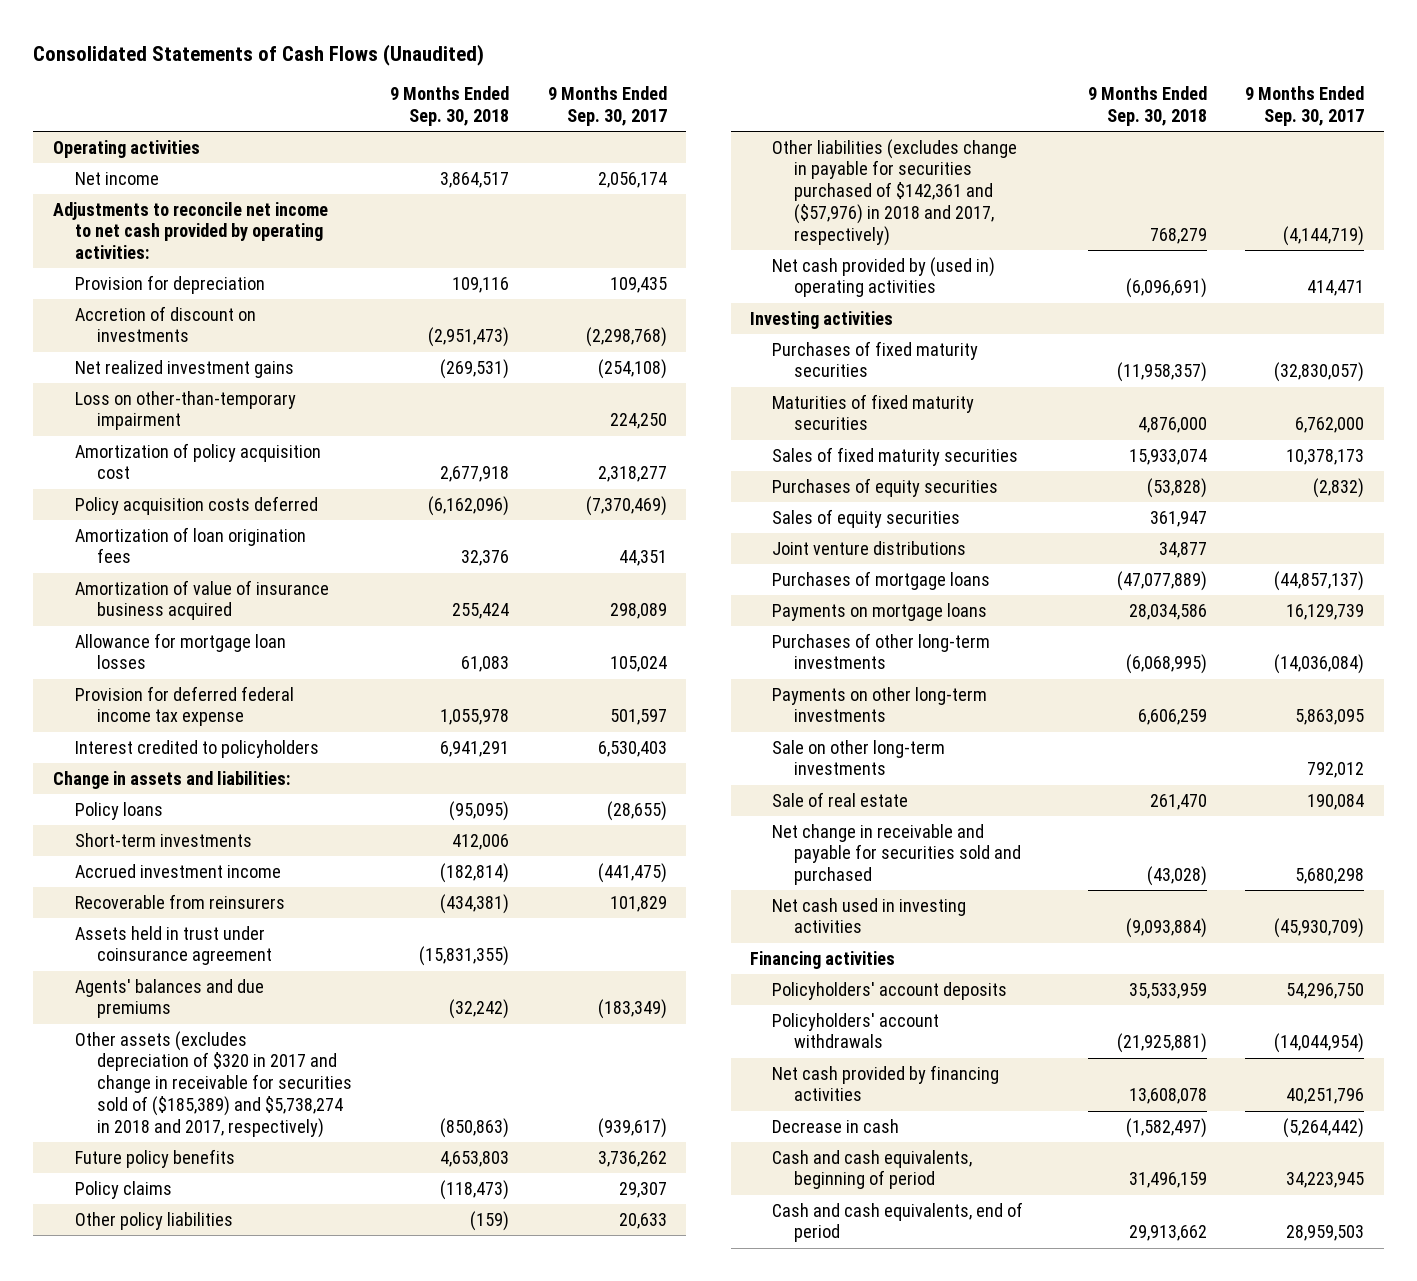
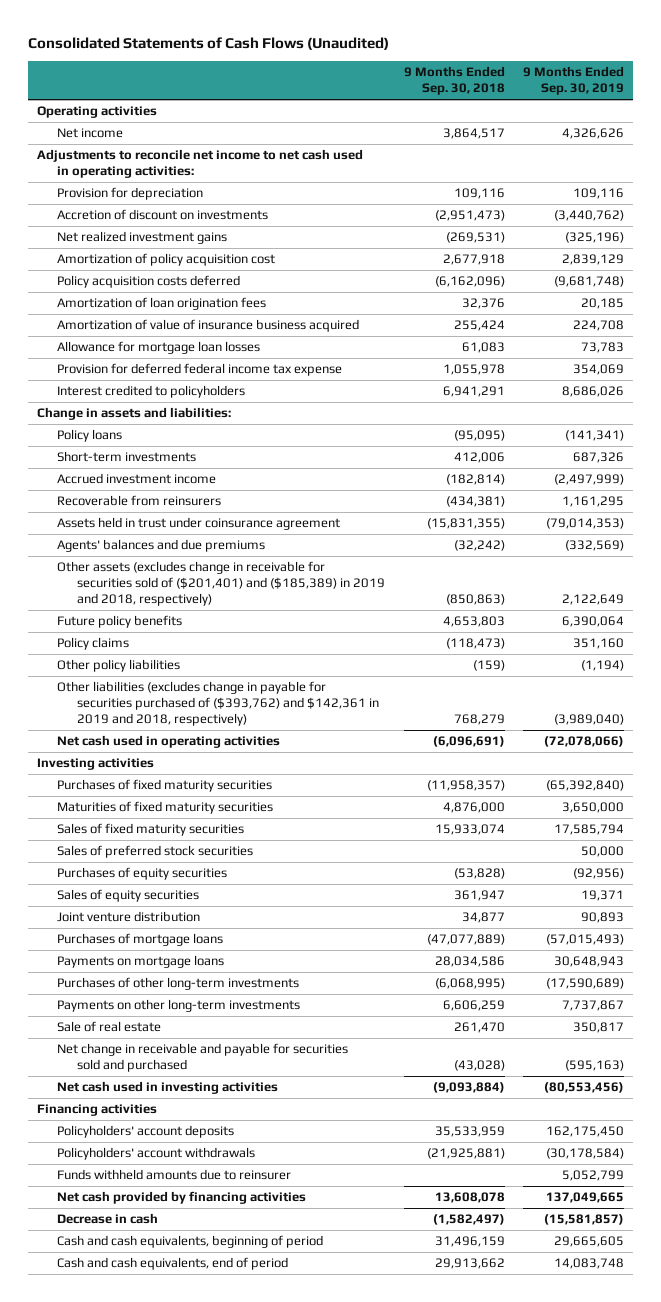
[547,86,667,127] 9 Months Ended Sep. 30, 2017 -> none
none -> [522,66,624,96] 9 Months Ended Sep. 30, 2019
[52,201,328,260] Adjustments to reconcile net income to net cash provided by operating activities: -> [36,149,363,179] Adjustments to reconcile net income to net cash used in operating activities:
[74,390,296,431] Loss on other-than-temporary impairment -> none
[74,1030,352,1138] Other assets (excludes depreciation of $320 in 2017 and change in receivable for securities sold of ($185,389) and $5,738,274 in 2018 and 2017, respectively) -> [56,561,386,607] Other assets (excludes change in receivable for securities sold of ($201,401) and ($185,389) in 2019 and 2018, respectively)
[771,138,1017,246] Other liabilities (excludes change in payable for securities purchased of $142,361 and ($57,976) in 2018 and 2017, respectively) -> [56,681,380,727] Other liabilities (excludes change in payable for securities purchased of ($393,762) and $142,361 in 2019 and 2018, respectively)
[771,256,995,298] Net cash provided by (used in) operating activities -> [56,735,280,749] Net cash used in operating activities
none -> [56,845,253,859] Sales of preferred stock securities
[771,540,966,555] Joint venture distributions -> [56,911,200,923] Joint venture distribution
[771,739,945,776] Sale on other long-term investments -> none
none -> [56,1169,291,1181] Funds withheld amounts due to reinsurer

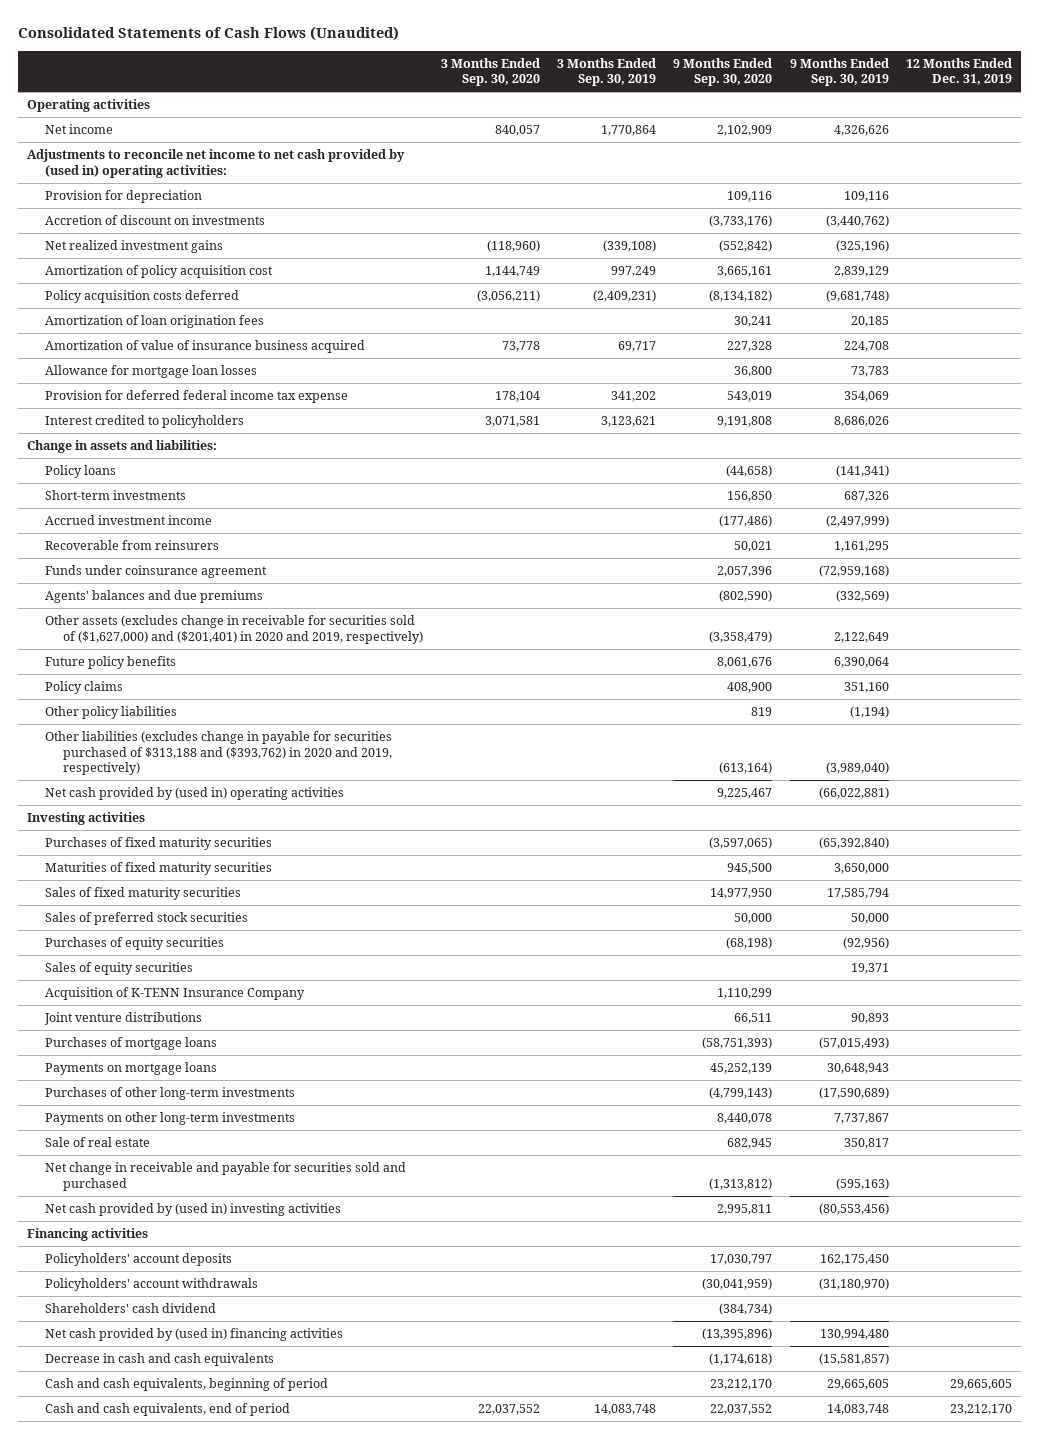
[403,66,505,96] 9 Months Ended Sep. 30, 2018 -> none
none -> [440,57,540,87] 3 Months Ended Sep. 30, 2020
none -> [556,57,656,87] 3 Months Ended Sep. 30, 2019
none -> [673,57,773,87] 9 Months Ended Sep. 30, 2020
none -> [906,57,1013,86] 12 Months Ended Dec. 31, 2019
[36,149,363,179] Adjustments to reconcile net income to net cash used in operating activities: -> [27,148,406,178] Adjustments to reconcile net income to net cash provided by (used in) operating activities:
[56,517,340,531] Assets held in trust under coinsurance agreement -> [45,564,268,578] Funds under coinsurance agreement
[545,518,624,530] (79,014,353) -> [818,564,889,577] (72,959,168)
[56,561,386,607] Other assets (excludes change in receivable for securities sold of ($201,401) and ($185,389) in 2019 and 2018, respectively) -> [45,614,424,644] Other assets (excludes change in receivable for securities sold of ($1,627,000) and ($201,401) in 2020 and 2019, respectively)
[56,681,380,727] Other liabilities (excludes change in payable for securities purchased of ($393,762) and $142,361 in 2019 and 2018, respectively) -> [45,730,393,776] Other liabilities (excludes change in payable for securities purchased of $313,188 and ($393,762) in 2020 and 2019, respectively)
[56,735,280,749] Net cash used in operating activities -> [45,786,345,800] Net cash provided by (used in) operating activities
[543,736,624,748] (72,078,066) -> [818,786,889,799] (66,022,881)
none -> [45,986,306,1000] Acquisition of K-TENN Insurance Company
[56,911,200,923] Joint venture distribution -> [44,1011,203,1025] Joint venture distributions
[56,1081,278,1095] Net cash used in investing activities -> [45,1202,342,1216] Net cash provided by (used in) investing activities
[56,1169,291,1181] Funds withheld amounts due to reinsurer -> none
[545,1148,624,1160] (30,178,584) -> [818,1277,889,1290] (31,180,970)
none -> [45,1302,217,1313] Shareholders' cash dividend
[56,1191,306,1205] Net cash provided by financing activities -> [45,1327,344,1341] Net cash provided by (used in) financing activities
[545,1192,624,1204] 137,049,665 -> [819,1328,889,1340] 130,994,480
[56,1213,158,1225] Decrease in cash -> [45,1352,275,1366] Decrease in cash and cash equivalents

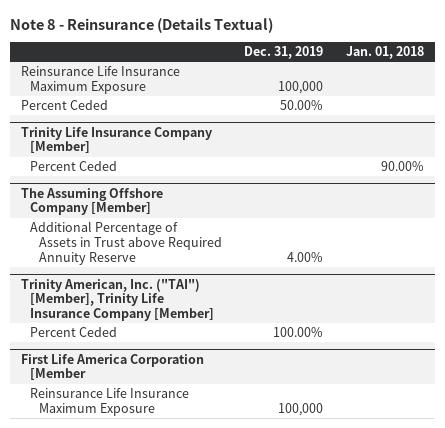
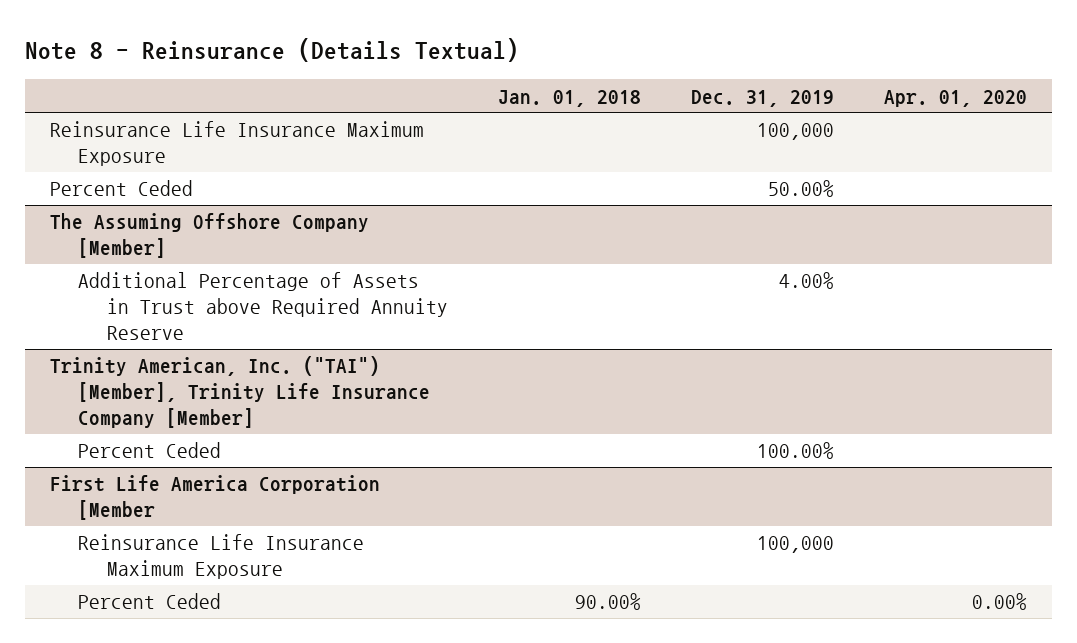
none -> [883,89,1027,107] Apr. 01, 2020
[21,126,213,154] Trinity Life Insurance Company [Member] -> none
[30,161,118,172] Percent Ceded -> none
none -> [78,593,222,610] Percent Ceded

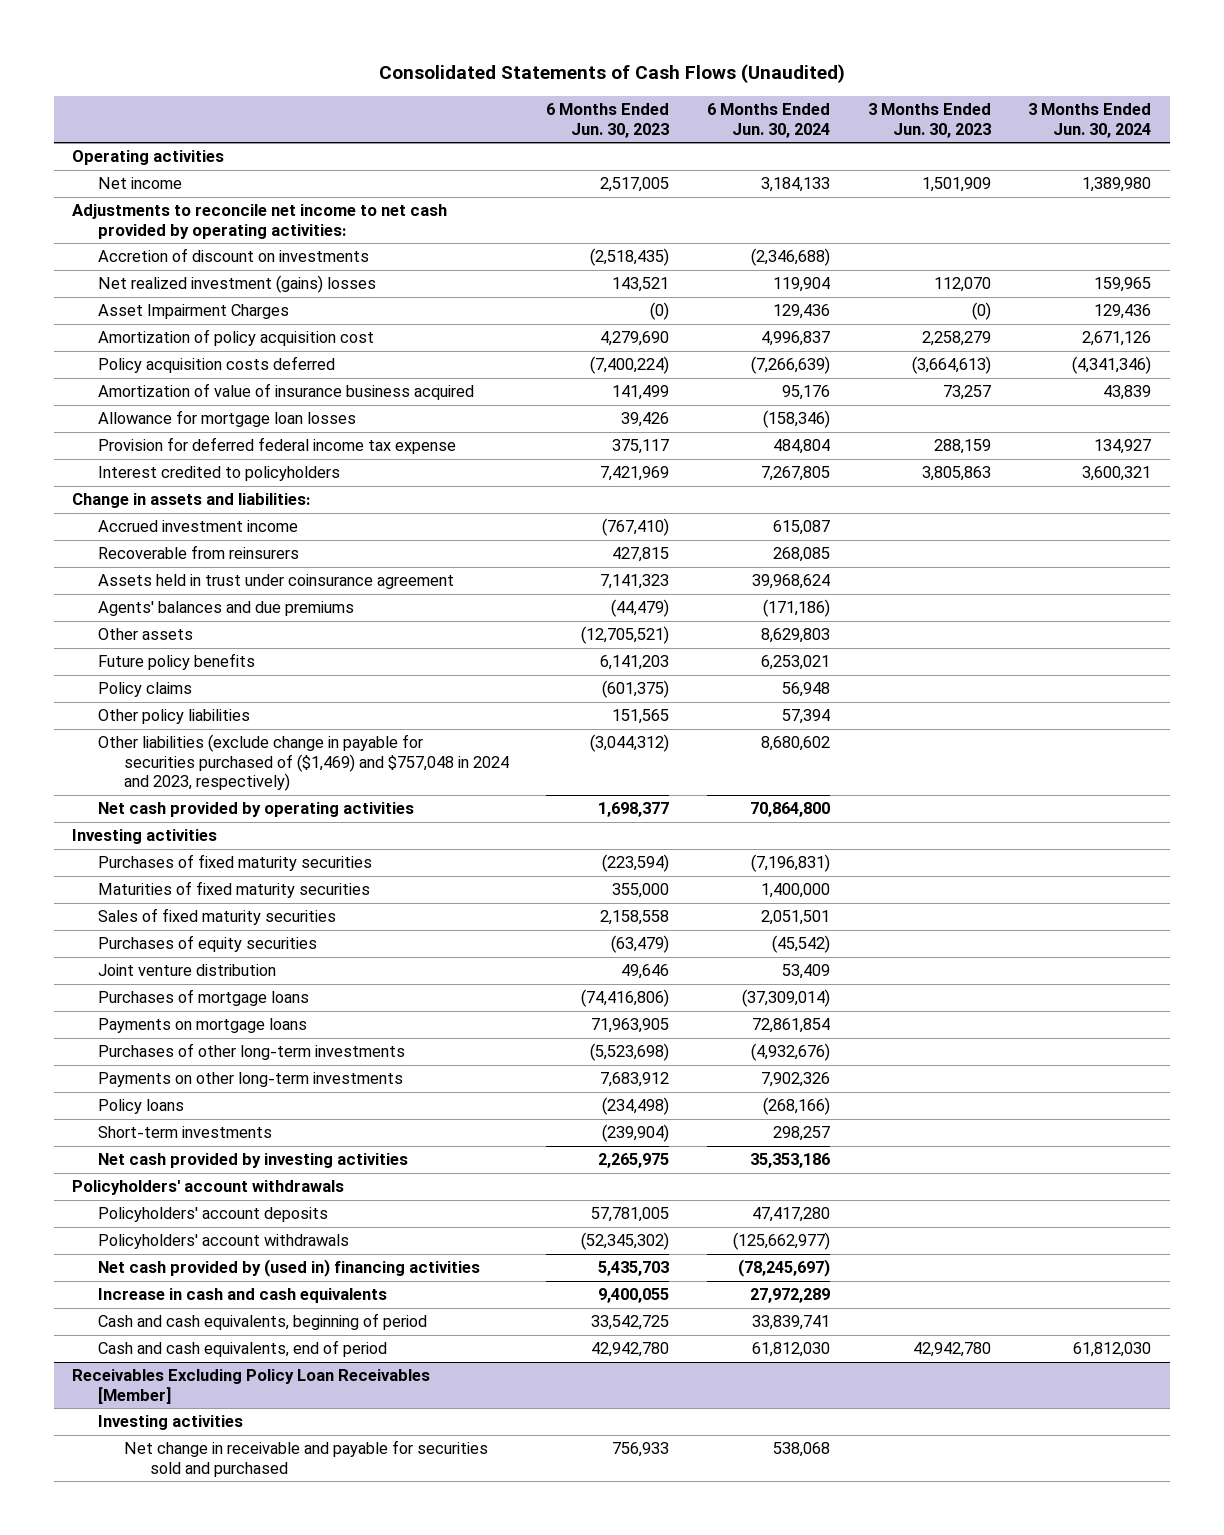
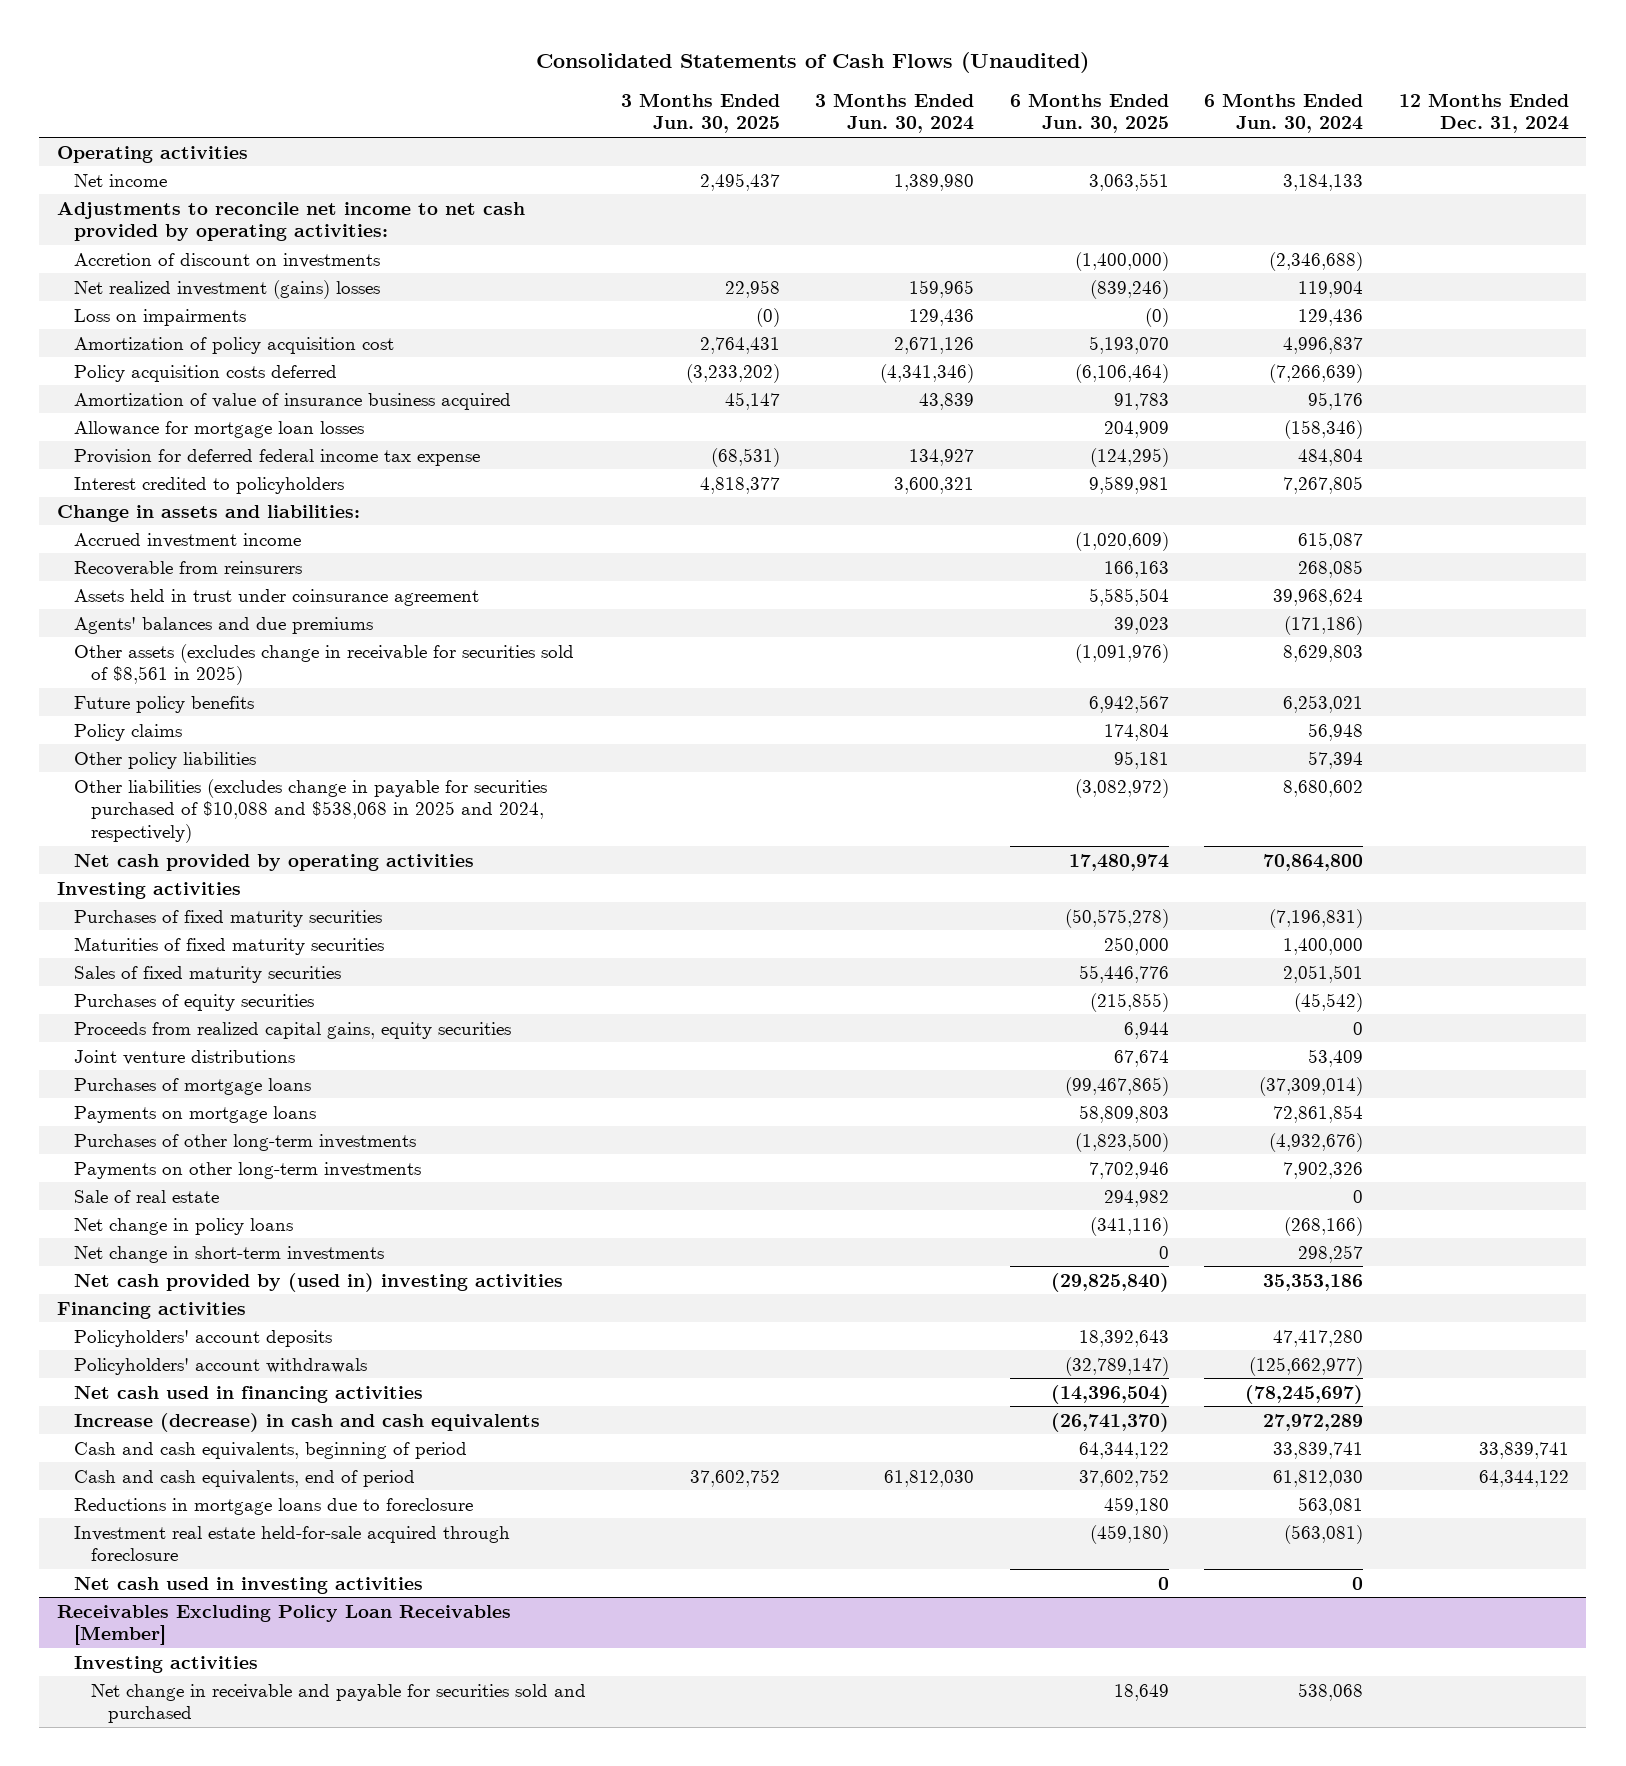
[546,103,670,138] 6 Months Ended Jun. 30, 2023 -> none
[867,103,991,138] 3 Months Ended Jun. 30, 2023 -> none
none -> [621,92,781,134] 3 Months Ended Jun. 30, 2025
none -> [1009,92,1169,134] 6 Months Ended Jun. 30, 2025
none -> [1398,92,1569,134] 12 Months Ended Dec. 31, 2024
[98,304,290,320] Asset Impairment Charges -> [73,308,246,326] Loss on impairments
[98,628,194,641] Other assets -> [73,643,574,686] Other assets (excludes change in receivable for securities sold of $8,561 in 2025)
[98,734,509,792] Other liabilities (exclude change in payable for securities purchased of ($1,469) and $757,048 in 2024 and 2023, respectively) -> [73,778,547,844] Other liabilities (excludes change in payable for securities purchased of $10,088 and $538,068 in 2025 and 2024, respectively)
none -> [73,1021,511,1039] Proceeds from realized capital gains, equity securities
[98,964,277,977] Joint venture distribution -> [73,1049,295,1065] Joint venture distributions
none -> [73,1189,219,1203] Sale of real estate
[98,1099,185,1115] Policy loans -> [73,1217,293,1235] Net change in policy loans
[98,1126,273,1139] Short-term investments -> [73,1245,384,1263] Net change in short-term investments
[98,1153,409,1169] Net cash provided by investing activities -> [73,1272,563,1292] Net cash provided by (used in) investing activities
[72,1180,345,1196] Policyholders' account withdrawals -> [57,1301,247,1319] Financing activities
[98,1259,481,1278] Net cash provided by (used in) financing activities -> [73,1385,423,1403] Net cash used in financing activities
[98,1288,388,1304] Increase in cash and cash equivalents -> [73,1412,540,1432] Increase (decrease) in cash and cash equivalents
none -> [73,1497,473,1515] Reductions in mortgage loans due to foreclosure
none -> [73,1525,510,1562] Investment real estate held-for-sale acquired through foreclosure
none -> [73,1576,423,1594] Net cash used in investing activities

